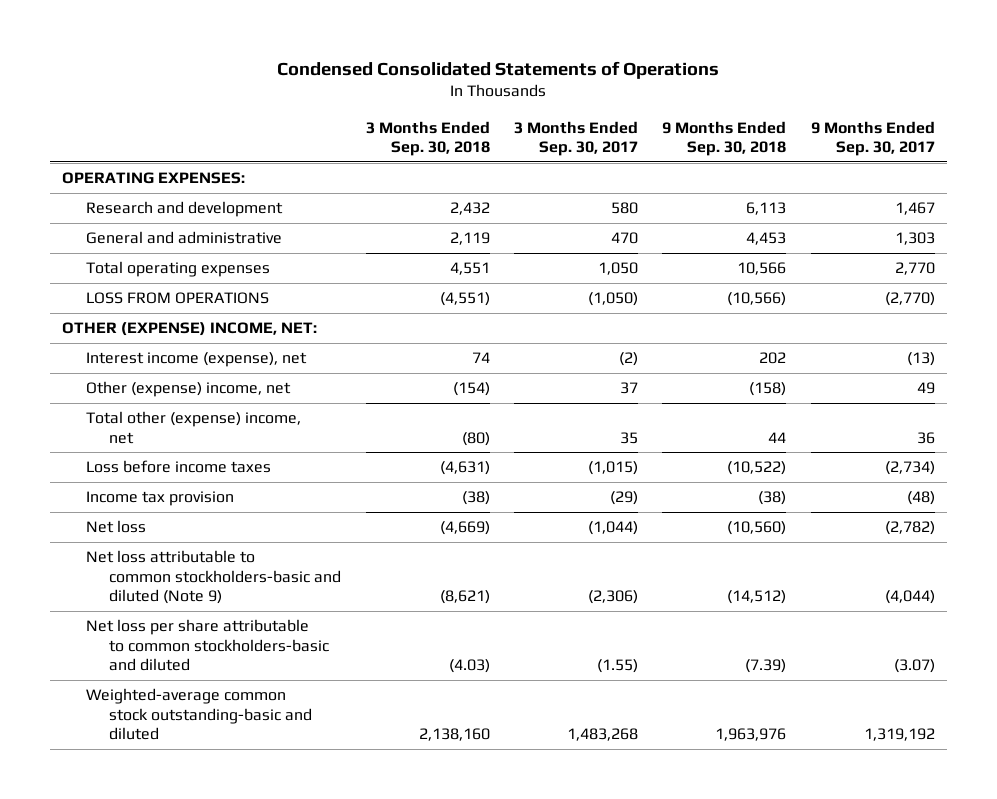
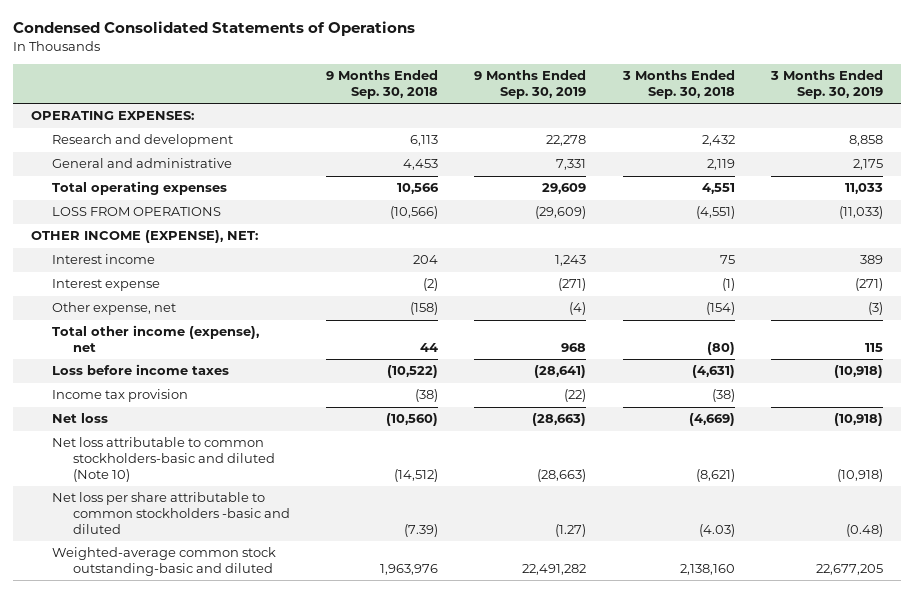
[513,120,638,157] 3 Months Ended Sep. 30, 2017 -> none
[810,120,935,157] 9 Months Ended Sep. 30, 2017 -> none
none -> [474,70,587,99] 9 Months Ended Sep. 30, 2019
none -> [770,70,884,99] 3 Months Ended Sep. 30, 2019
[62,322,318,337] OTHER (EXPENSE) INCOME, NET: -> [31,230,259,244] OTHER INCOME (EXPENSE), NET:
[85,352,307,368] Interest income (expense), net -> [52,254,156,265] Interest income
[471,352,490,364] 74 -> [719,255,735,265] 75
[759,352,787,365] 202 -> [413,255,439,265] 204
none -> [52,279,161,292] Interest expense
[85,381,291,398] Other (expense) income, net -> [52,302,177,316] Other expense, net
[85,411,301,444] Total other (expense) income, net -> [52,325,260,353] Total other income (expense), net
[85,550,342,605] Net loss attributable to common stockholders-basic and diluted (Note 9) -> [52,437,275,482] Net loss attributable to common stockholders-basic and diluted (Note 10)
[85,619,330,672] Net loss per share attributable to common stockholders-basic and diluted -> [52,492,290,534] Net loss per share attributable to common stockholders -basic and diluted

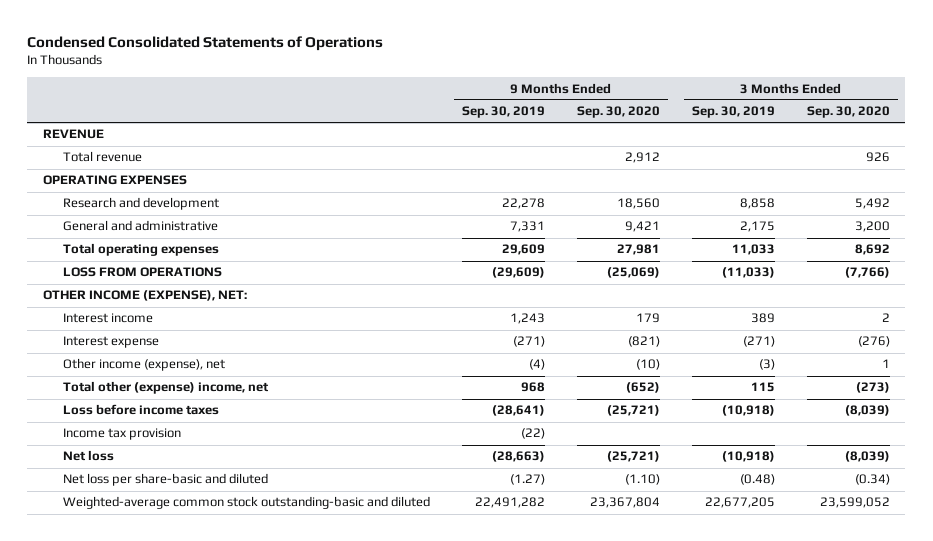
[326,70,439,99] 9 Months Ended Sep. 30, 2018 -> none
[621,70,735,99] 3 Months Ended Sep. 30, 2018 -> none
none -> [576,106,660,119] Sep. 30, 2020
none -> [806,106,890,119] Sep. 30, 2020
none -> [42,129,104,140] REVENUE
none -> [63,151,143,163] Total revenue
[31,111,195,121] OPERATING EXPENSES: -> [42,175,187,186] OPERATING EXPENSES
[52,302,177,316] Other expense, net -> [63,358,226,372] Other income (expense), net
[52,325,260,353] Total other income (expense), net -> [63,381,270,395] Total other (expense) income, net
[52,437,275,482] Net loss attributable to common stockholders-basic and diluted (Note 10) -> none
[52,492,290,534] Net loss per share attributable to common stockholders -basic and diluted -> [63,473,269,487] Net loss per share-basic and diluted

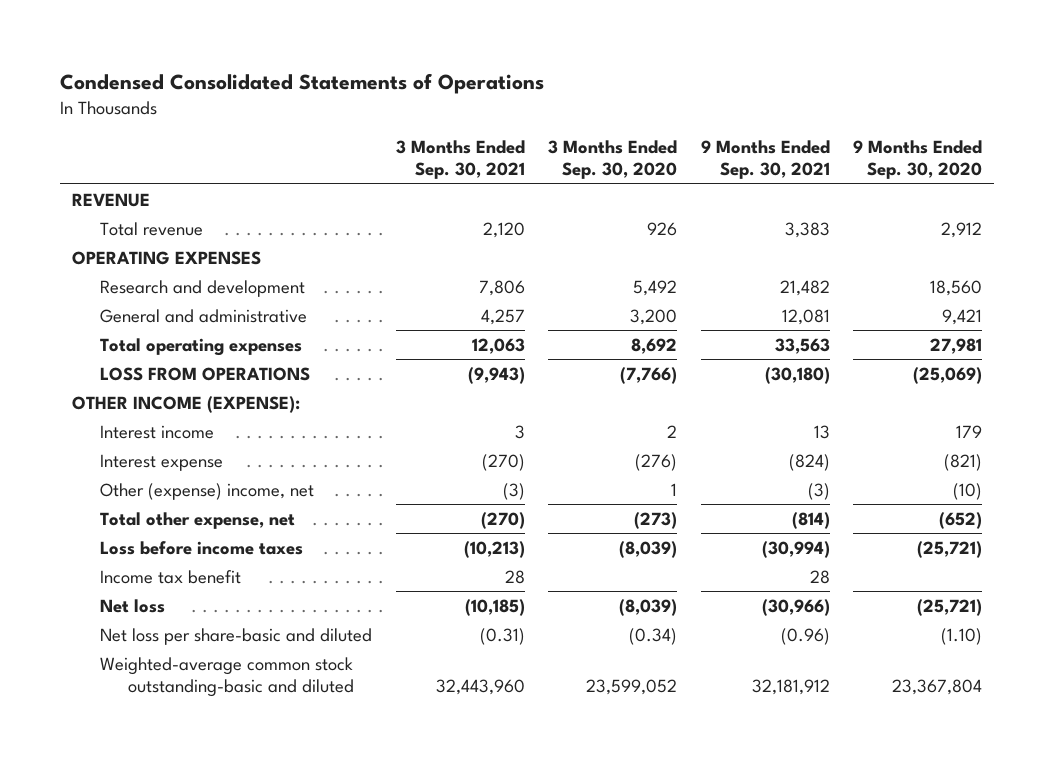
[462,106,546,119] Sep. 30, 2019 -> none
[691,106,775,119] Sep. 30, 2019 -> none
none -> [395,140,525,180] 3 Months Ended Sep. 30, 2021
none -> [700,140,830,180] 9 Months Ended Sep. 30, 2021
[42,290,247,302] OTHER INCOME (EXPENSE), NET: -> [71,395,300,413] OTHER INCOME (EXPENSE):
[63,358,226,372] Other income (expense), net -> [100,482,315,500] Other (expense) income, net
[63,381,270,395] Total other (expense) income, net -> [100,511,296,529] Total other expense, net
[63,428,182,441] Income tax provision -> [100,569,242,584] Income tax benefit

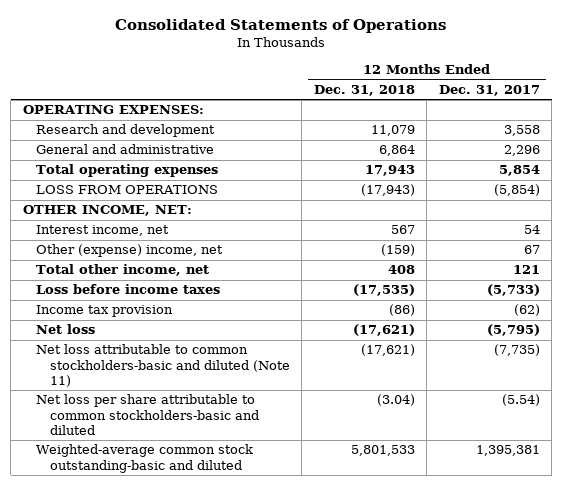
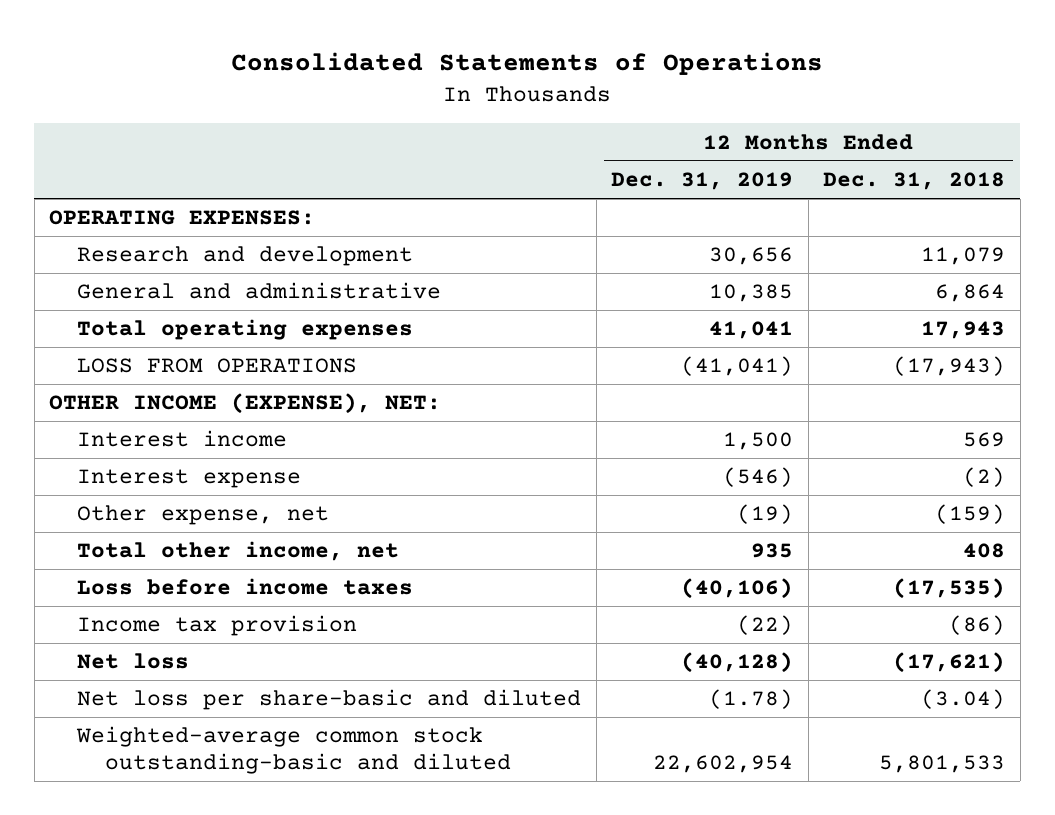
[438,84,540,96] Dec. 31, 2017 -> none
none -> [611,172,794,191] Dec. 31, 2019
[22,205,192,217] OTHER INCOME, NET: -> [49,393,442,415] OTHER INCOME (EXPENSE), NET:
[36,225,170,237] Interest income, net -> [77,430,288,448] Interest income
[390,225,415,235] 567 -> [963,432,1006,448] 569
none -> [77,469,302,489] Interest expense
[36,244,224,258] Other (expense) income, net -> [77,505,330,526] Other expense, net
[36,344,290,388] Net loss attributable to common stockholders-basic and diluted (Note 11) -> none
[36,394,259,436] Net loss per share attributable to common stockholders-basic and diluted -> [77,689,582,711] Net loss per share-basic and diluted

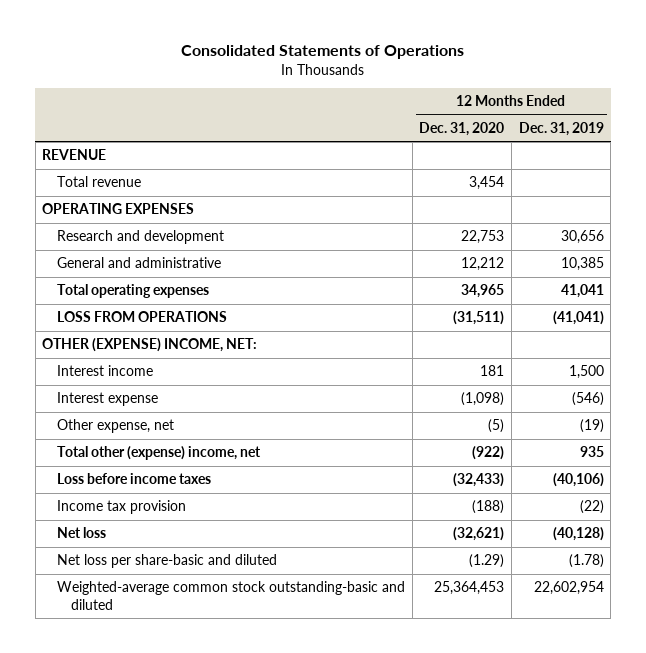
[823,172,1006,191] Dec. 31, 2018 -> none
none -> [419,121,505,136] Dec. 31, 2020
none -> [42,149,107,161] REVENUE
none -> [56,176,141,188] Total revenue
[49,210,316,226] OPERATING EXPENSES: -> [42,203,195,215] OPERATING EXPENSES
[49,393,442,415] OTHER INCOME (EXPENSE), NET: -> [42,338,258,353] OTHER (EXPENSE) INCOME, NET:
[77,541,400,562] Total other income, net -> [56,446,261,461] Total other (expense) income, net

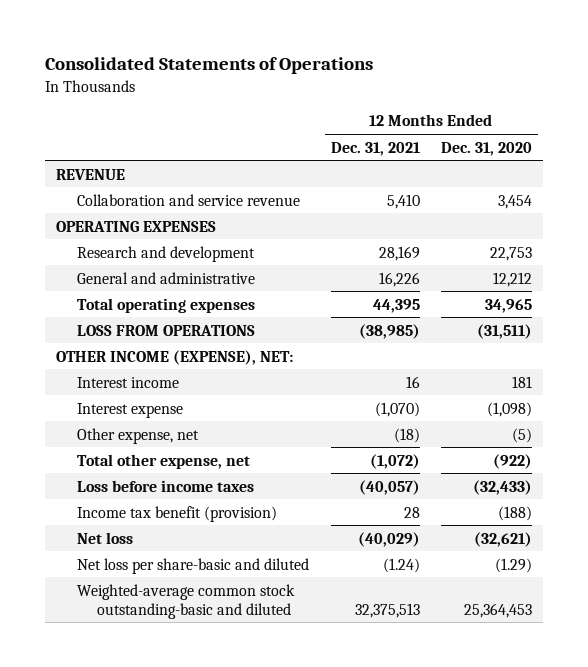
[518,121,604,136] Dec. 31, 2019 -> none
none -> [330,141,420,156] Dec. 31, 2021
[56,176,141,188] Total revenue -> [76,193,300,206] Collaboration and service revenue
[42,338,258,353] OTHER (EXPENSE) INCOME, NET: -> [56,349,294,365] OTHER INCOME (EXPENSE), NET:
[56,446,261,461] Total other (expense) income, net -> [76,453,250,469] Total other expense, net
[56,500,186,515] Income tax provision -> [76,505,277,522] Income tax benefit (provision)

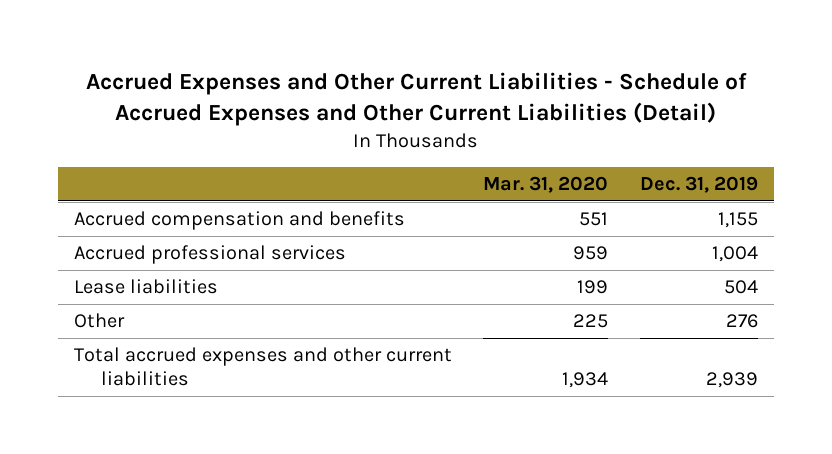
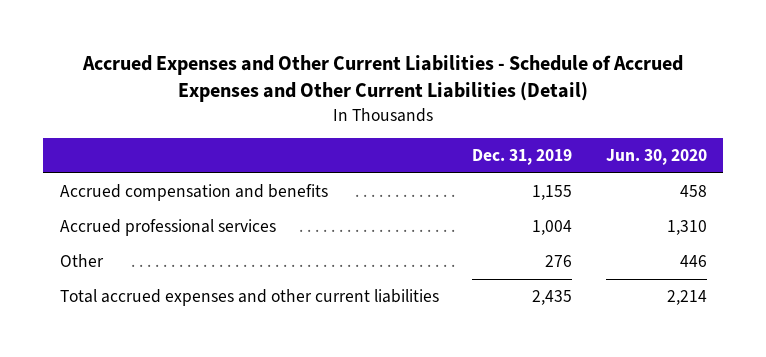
[483,175,609,193] Mar. 31, 2020 -> none
none -> [605,149,707,166] Jun. 30, 2020
[74,279,219,295] Lease liabilities -> none
[705,371,758,388] 2,939 -> [532,290,573,306] 2,435

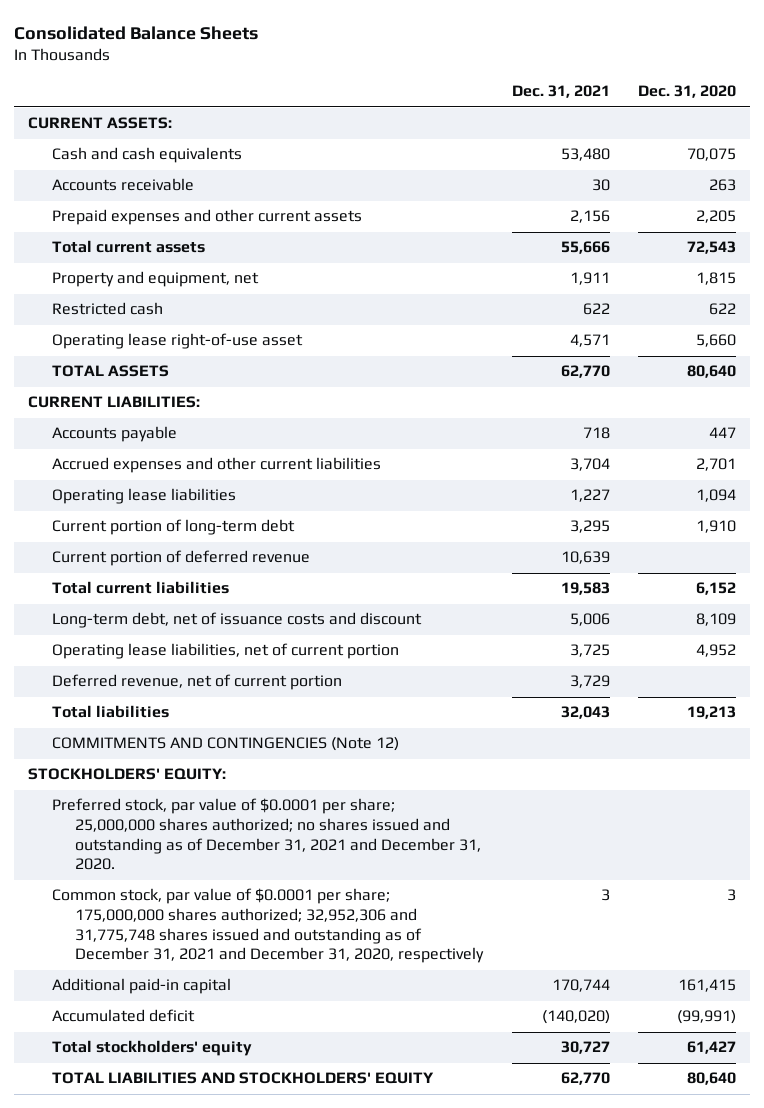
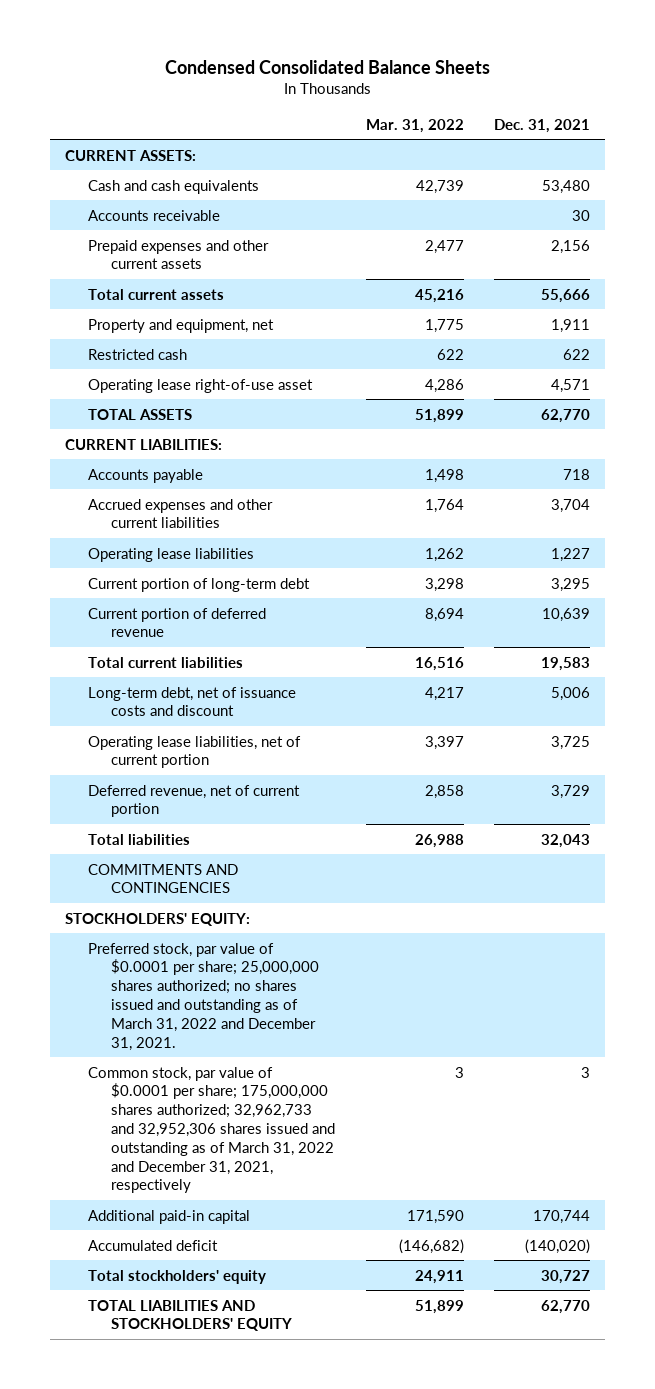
[14,25,259,40] Consolidated Balance Sheets -> [164,59,490,74] Condensed Consolidated Balance Sheets
[637,85,736,99] Dec. 31, 2020 -> none
none -> [365,118,464,133] Mar. 31, 2022
[51,737,399,752] COMMITMENTS AND CONTINGENCIES (Note 12) -> [88,863,239,894] COMMITMENTS AND CONTINGENCIES
[51,798,482,871] Preferred stock, par value of $0.0001 per share; 25,000,000 shares authorized; no shares issued and outstanding as of December 31, 2021 and December 31, 2020. -> [88,942,320,1051] Preferred stock, par value of $0.0001 per share; 25,000,000 shares authorized; no shares issued and outstanding as of March 31, 2022 and December 31, 2021.
[51,888,485,964] Common stock, par value of $0.0001 per share; 175,000,000 shares authorized; 32,952,306 and 31,775,748 shares issued and outstanding as of December 31, 2021 and December 31, 2020, respectively -> [88,1066,336,1194] Common stock, par value of $0.0001 per share; 175,000,000 shares authorized; 32,962,733 and 32,952,306 shares issued and outstanding as of March 31, 2022 and December 31, 2021, respectively

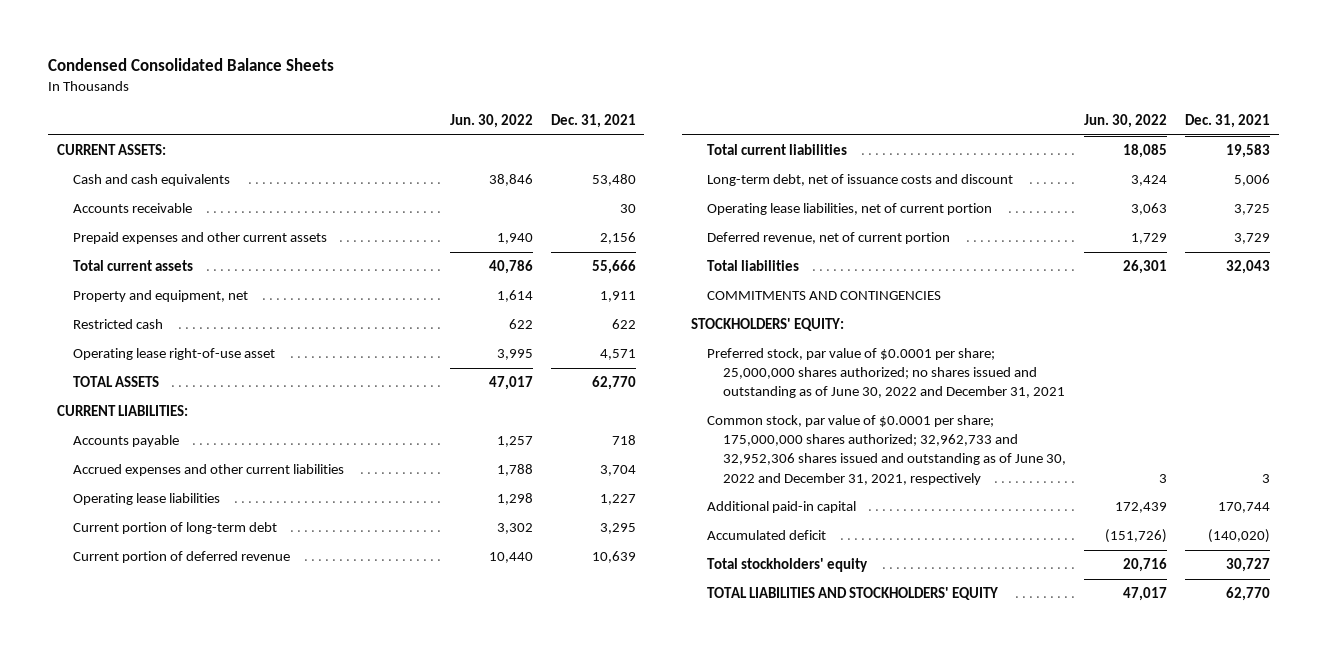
[365,118,464,133] Mar. 31, 2022 -> none
none -> [449,114,533,129] Jun. 30, 2022
[88,942,320,1051] Preferred stock, par value of $0.0001 per share; 25,000,000 shares authorized; no shares issued and outstanding as of March 31, 2022 and December 31, 2021. -> [706,348,1065,399] Preferred stock, par value of $0.0001 per share; 25,000,000 shares authorized; no shares issued and outstanding as of June 30, 2022 and December 31, 2021
[88,1066,336,1194] Common stock, par value of $0.0001 per share; 175,000,000 shares authorized; 32,962,733 and 32,952,306 shares issued and outstanding as of March 31, 2022 and December 31, 2021, respectively -> [706,415,1066,485] Common stock, par value of $0.0001 per share; 175,000,000 shares authorized; 32,962,733 and 32,952,306 shares issued and outstanding as of June 30, 2022 and December 31, 2021, respectively

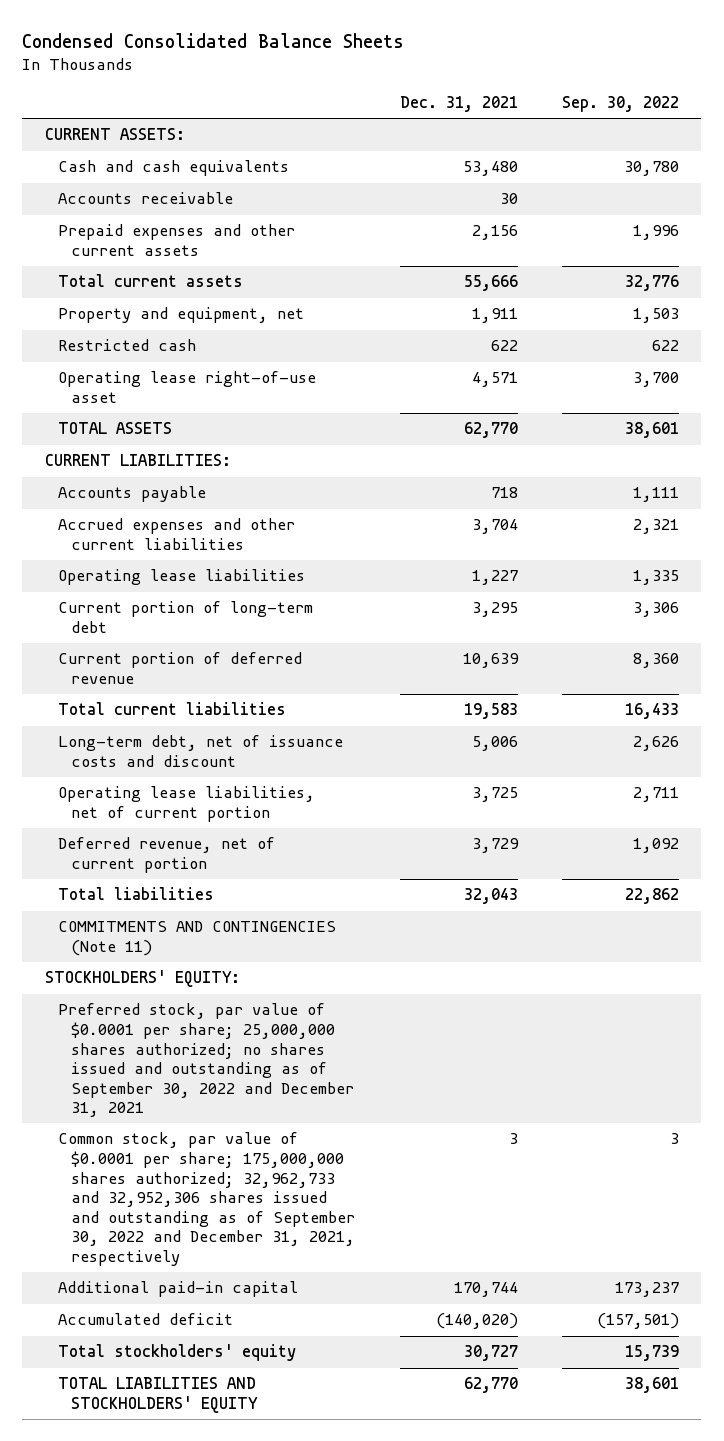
[449,114,533,129] Jun. 30, 2022 -> none
none -> [562,95,680,112] Sep. 30, 2022
[706,291,941,301] COMMITMENTS AND CONTINGENCIES -> [57,921,336,957] COMMITMENTS AND CONTINGENCIES (Note 11)
[706,348,1065,399] Preferred stock, par value of $0.0001 per share; 25,000,000 shares authorized; no shares issued and outstanding as of June 30, 2022 and December 31, 2021 -> [57,1003,355,1118] Preferred stock, par value of $0.0001 per share; 25,000,000 shares authorized; no shares issued and outstanding as of September 30, 2022 and December 31, 2021
[706,415,1066,485] Common stock, par value of $0.0001 per share; 175,000,000 shares authorized; 32,962,733 and 32,952,306 shares issued and outstanding as of June 30, 2022 and December 31, 2021, respectively -> [57,1132,356,1266] Common stock, par value of $0.0001 per share; 175,000,000 shares authorized; 32,962,733 and 32,952,306 shares issued and outstanding as of September 30, 2022 and December 31, 2021, respectively

